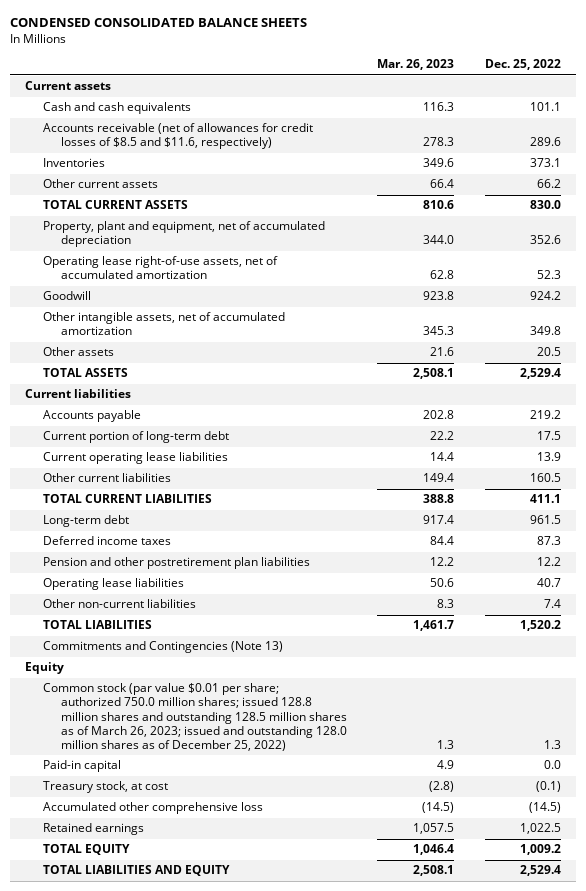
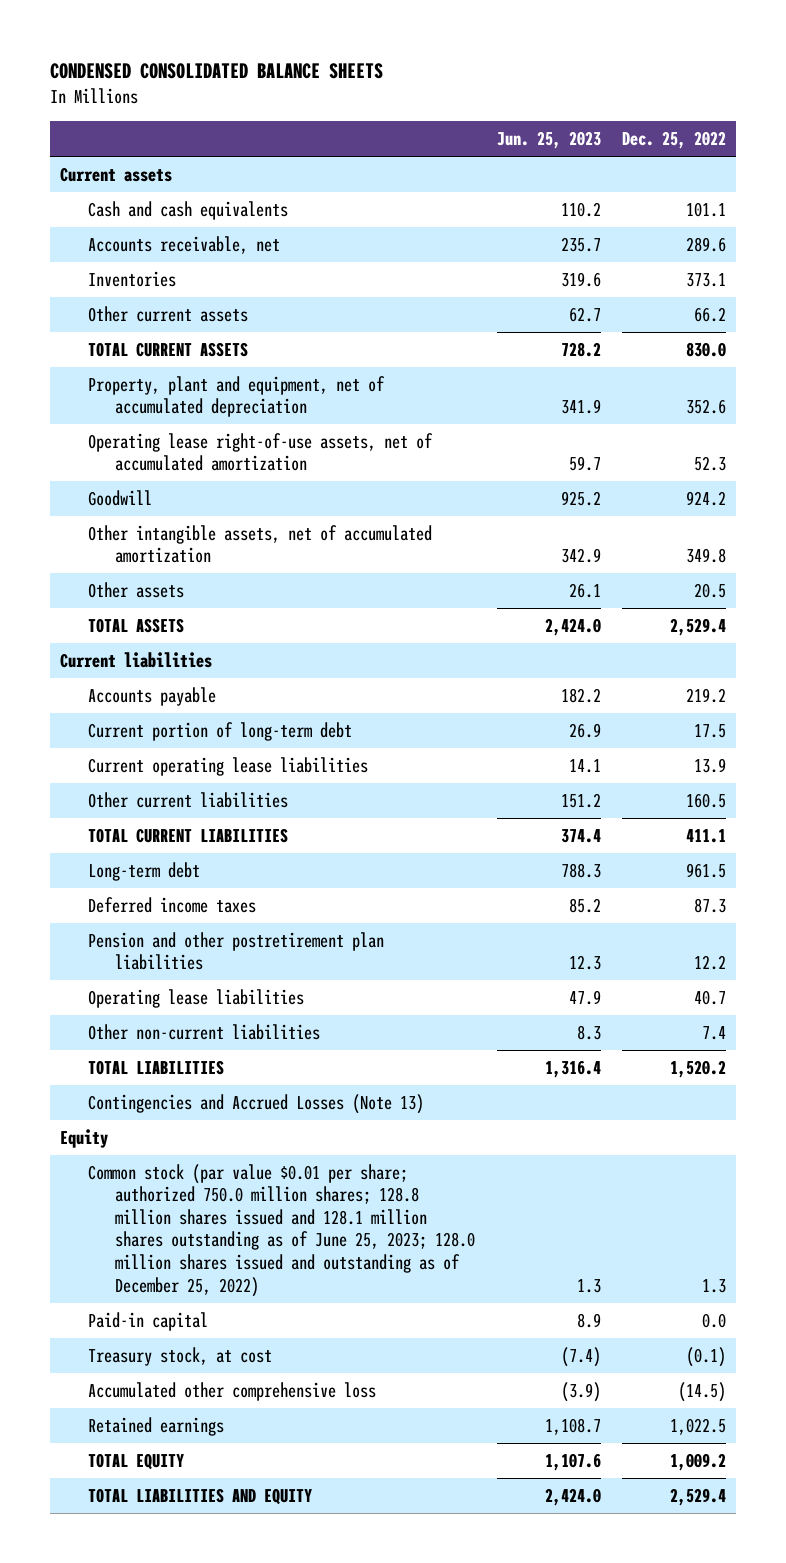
[377,59,455,71] Mar. 26, 2023 -> none
none -> [496,131,601,150] Jun. 25, 2023
[42,123,313,150] Accounts receivable (net of allowances for credit losses of $8.5 and $11.6, respectively) -> [87,235,280,254] Accounts receivable, net
[42,641,283,654] Commitments and Contingencies (Note 13) -> [87,1093,424,1114] Contingencies and Accrued Losses (Note 13)
[42,683,348,751] Common stock (par value $0.01 per share; authorized 750.0 million shares; issued 128.8 million shares and outstanding 128.5 million shares as of March 26, 2023; issued and outstanding 128.0 million shares as of December 25, 2022) -> [87,1163,476,1297] Common stock (par value $0.01 per share; authorized 750.0 million shares; 128.8 million shares issued and 128.1 million shares outstanding as of June 25, 2023; 128.0 million shares issued and outstanding as of December 25, 2022)

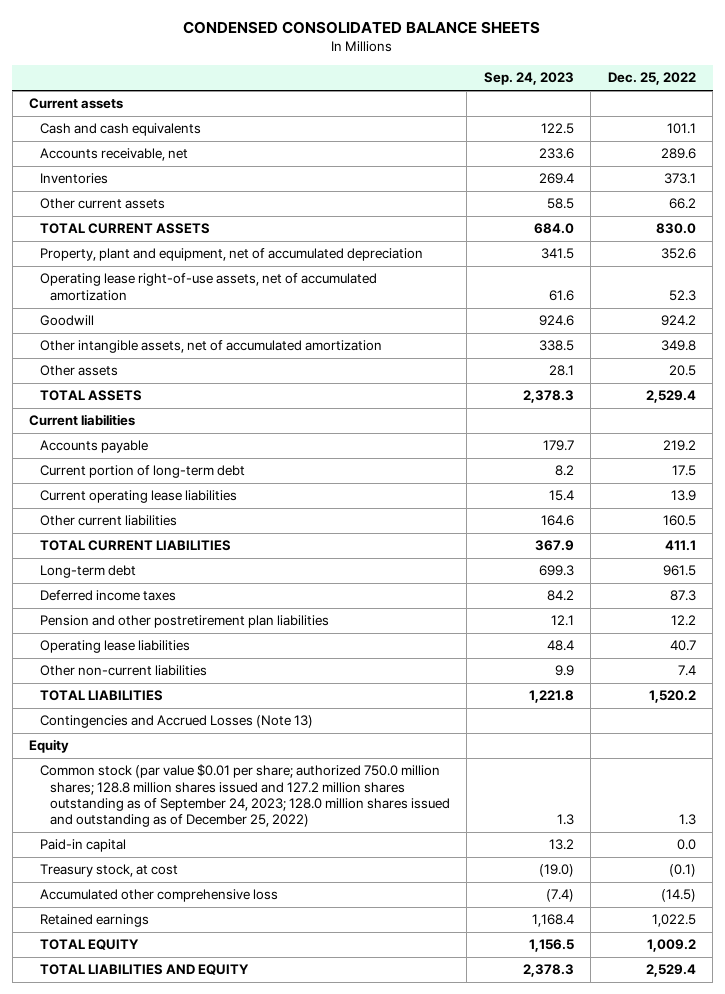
[496,131,601,150] Jun. 25, 2023 -> none
none -> [483,72,574,86] Sep. 24, 2023
[87,1163,476,1297] Common stock (par value $0.01 per share; authorized 750.0 million shares; 128.8 million shares issued and 128.1 million shares outstanding as of June 25, 2023; 128.0 million shares issued and outstanding as of December 25, 2022) -> [39,764,450,828] Common stock (par value $0.01 per share; authorized 750.0 million shares; 128.8 million shares issued and 127.2 million shares outstanding as of September 24, 2023; 128.0 million shares issued and outstanding as of December 25, 2022)

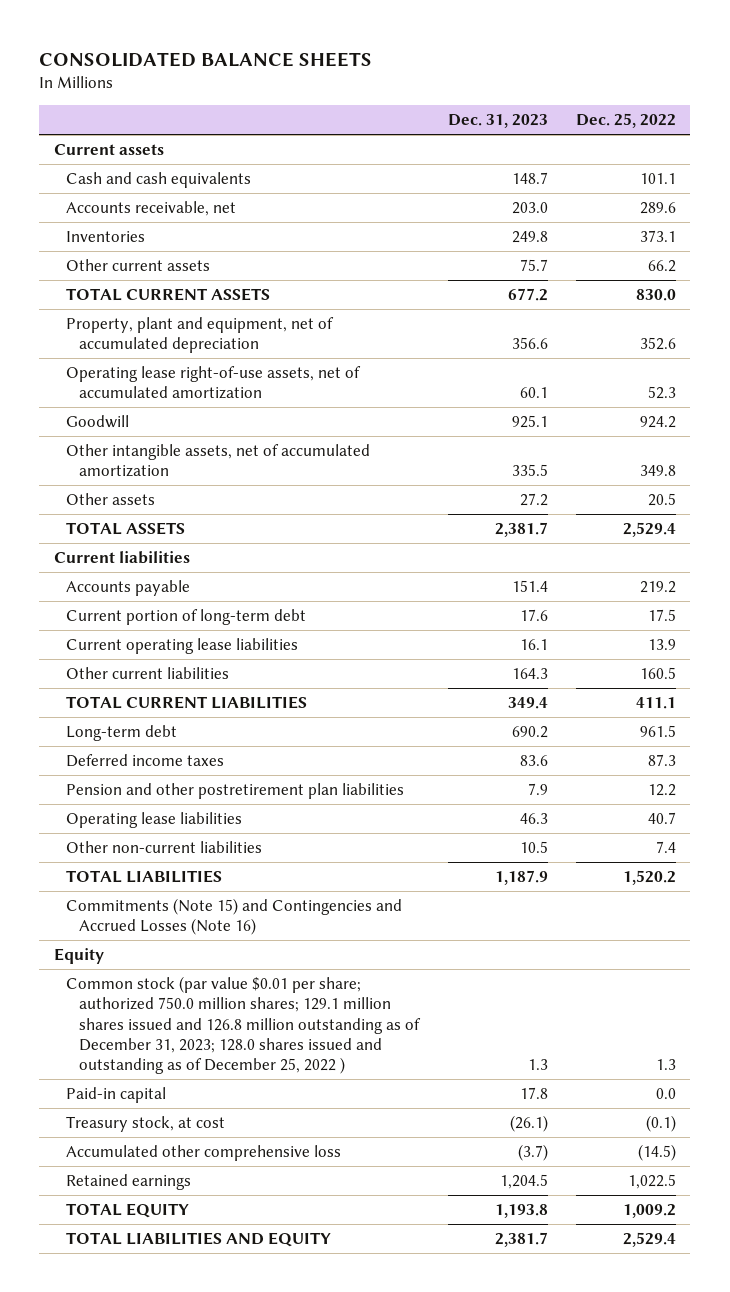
[183,21,541,35] CONDENSED CONSOLIDATED BALANCE SHEETS -> [39,51,373,67] CONSOLIDATED BALANCE SHEETS
[483,72,574,86] Sep. 24, 2023 -> none
none -> [447,114,548,129] Dec. 31, 2023
[39,715,313,729] Contingencies and Accrued Losses (Note 13) -> [66,897,403,936] Commitments (Note 15) and Contingencies and Accrued Losses (Note 16)
[39,764,450,828] Common stock (par value $0.01 per share; authorized 750.0 million shares; 128.8 million shares issued and 127.2 million shares outstanding as of September 24, 2023; 128.0 million shares issued and outstanding as of December 25, 2022) -> [66,975,422,1075] Common stock (par value $0.01 per share; authorized 750.0 million shares; 129.1 million shares issued and 126.8 million outstanding as of December 31, 2023; 128.0 shares issued and outstanding as of December 25, 2022 )

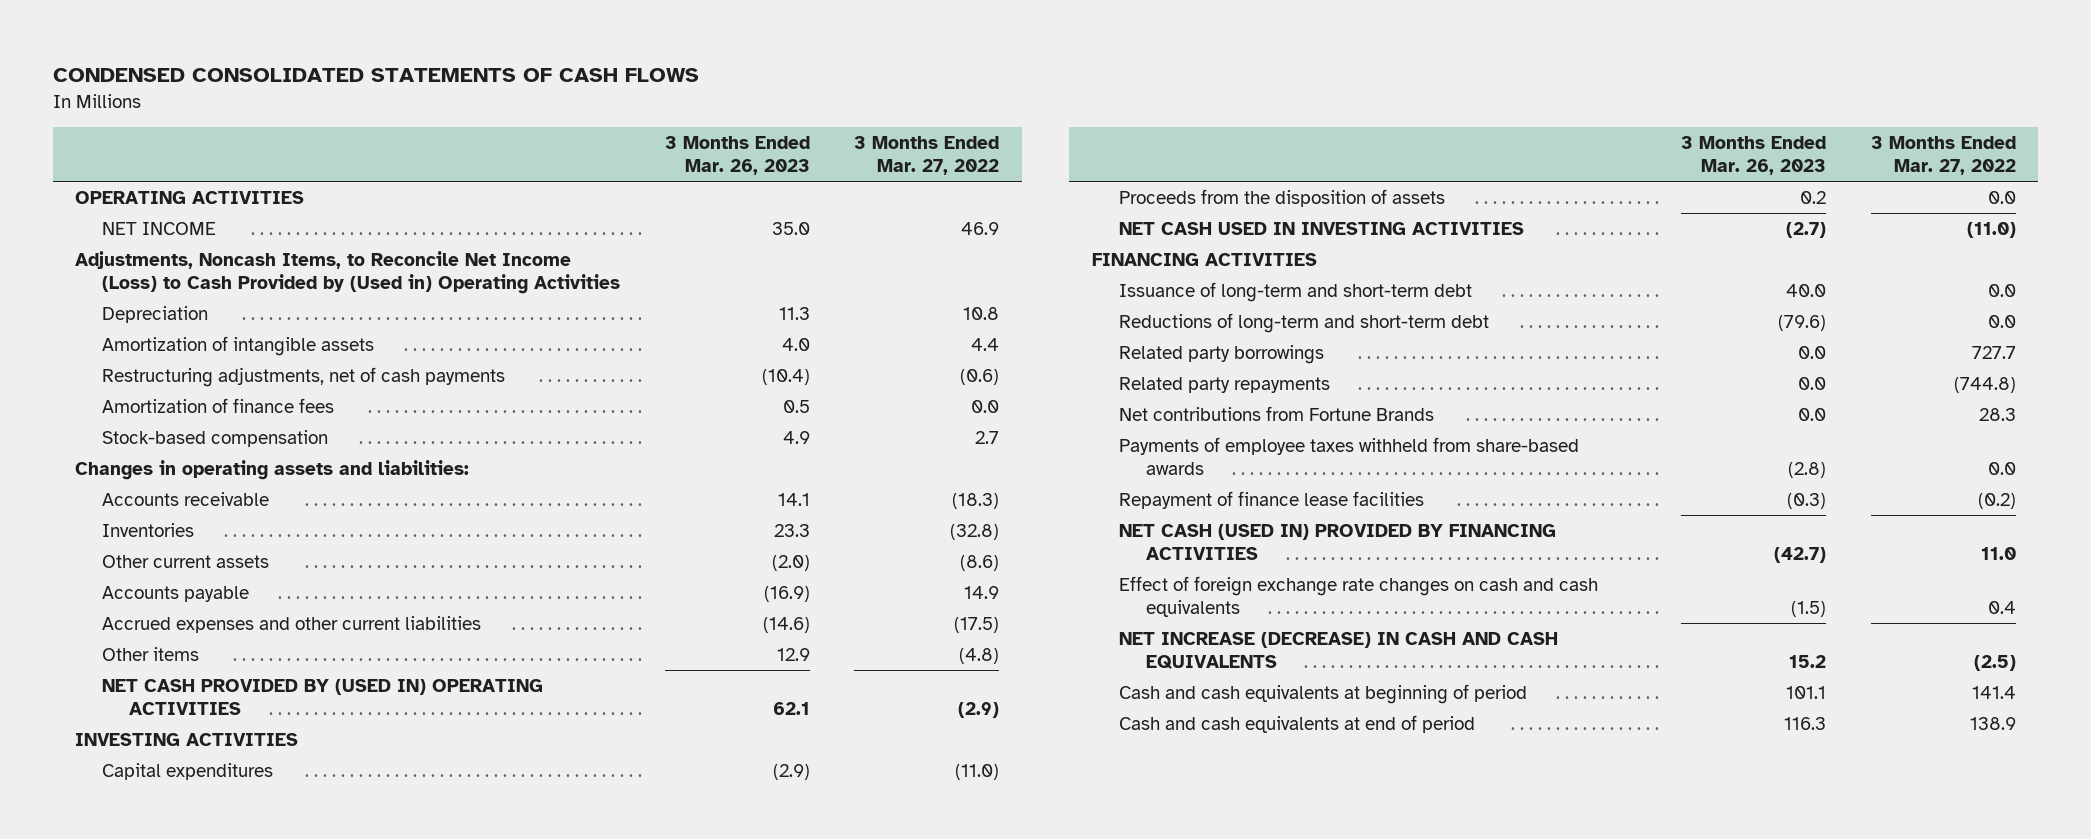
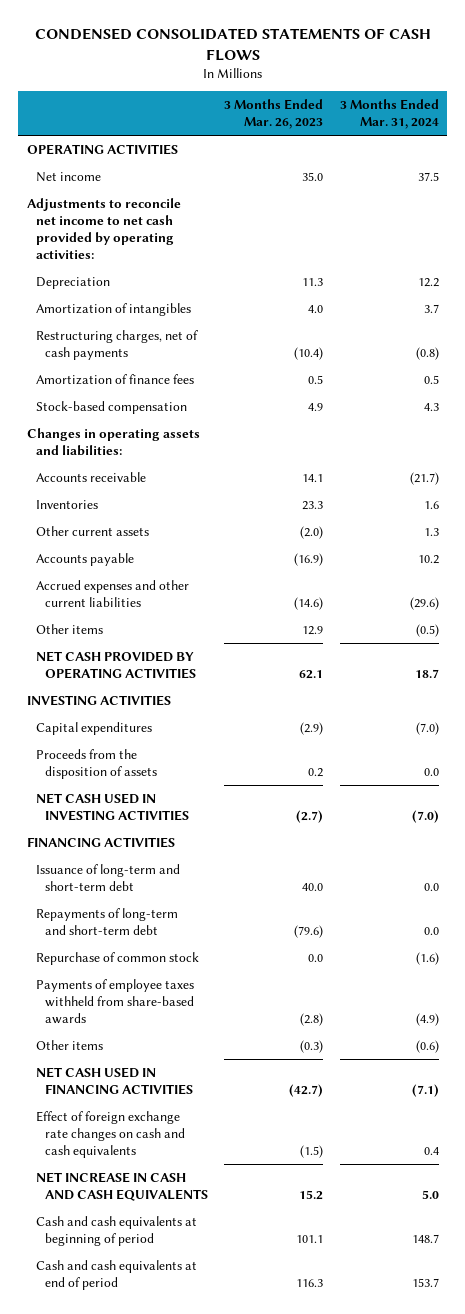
[854,136,1000,176] 3 Months Ended Mar. 27, 2022 -> none
none -> [339,99,439,130] 3 Months Ended Mar. 31, 2024
[101,222,216,236] NET INCOME -> [35,172,101,183] Net income
[74,251,620,295] Adjustments, Noncash Items, to Reconcile Net Income (Loss) to Cash Provided by (Used in) Operating Activities -> [26,198,181,259] Adjustments to reconcile net income to net cash provided by operating activities:
[101,336,374,357] Amortization of intangible assets -> [35,303,191,317] Amortization of intangibles
[101,367,505,388] Restructuring adjustments, net of cash payments -> [35,330,198,360] Restructuring charges, net of cash payments
[101,679,543,716] NET CASH PROVIDED BY (USED IN) OPERATING ACTIVITIES -> [35,651,197,679] NET CASH PROVIDED BY OPERATING ACTIVITIES
[1118,345,1324,365] Related party borrowings -> none
[1118,377,1330,394] Related party repayments -> none
[1118,406,1434,422] Net contributions from Fortune Brands -> none
[1118,313,1489,334] Reductions of long-term and short-term debt -> [35,908,178,935] Repayments of long-term and short-term debt
none -> [35,952,199,966] Repurchase of common stock
[1118,491,1424,510] Repayment of finance lease facilities -> none
none -> [35,1040,103,1051] Other items
[1118,524,1556,561] NET CASH (USED IN) PROVIDED BY FINANCING ACTIVITIES -> [35,1067,194,1095] NET CASH USED IN FINANCING ACTIVITIES
[1118,632,1558,670] NET INCREASE (DECREASE) IN CASH AND CASH EQUIVALENTS -> [35,1172,209,1201] NET INCREASE IN CASH AND CASH EQUIVALENTS

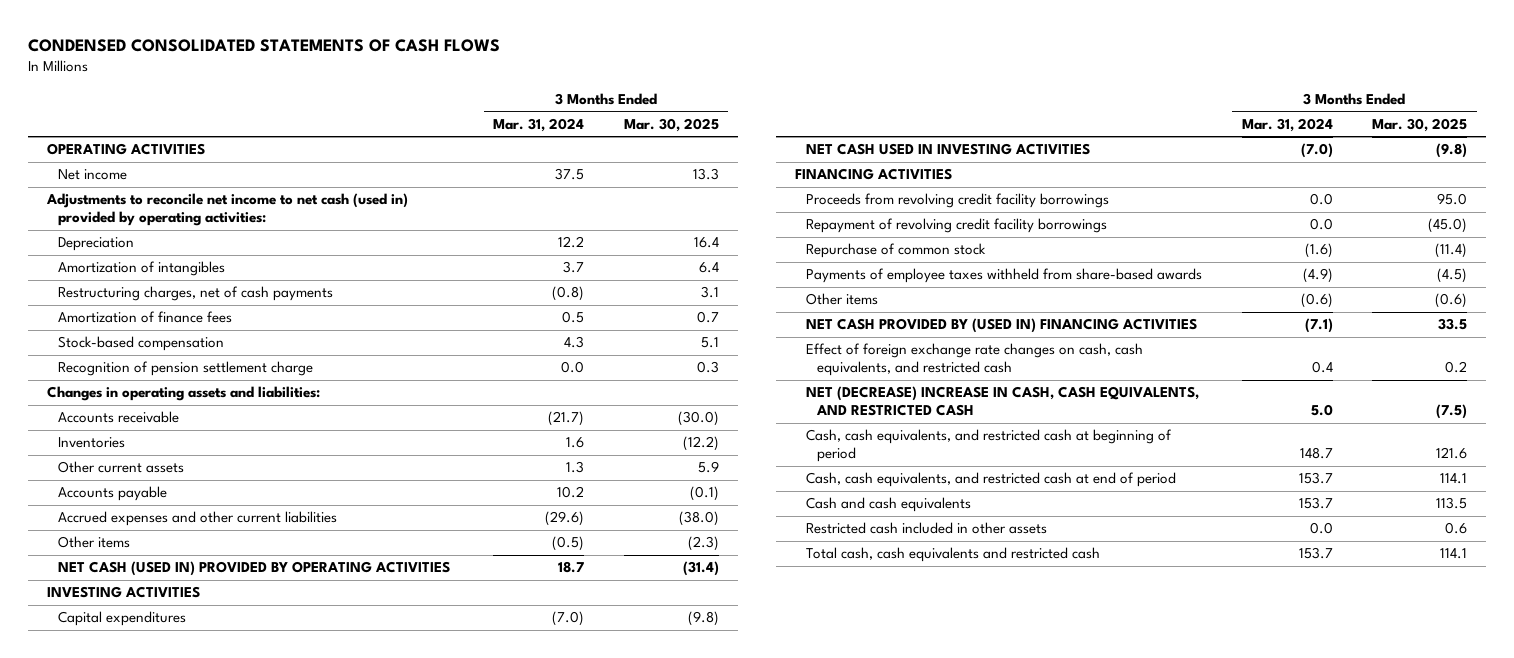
[224,99,324,130] 3 Months Ended Mar. 26, 2023 -> none
none -> [623,117,719,132] Mar. 30, 2025
[26,198,181,259] Adjustments to reconcile net income to net cash provided by operating activities: -> [46,193,409,227] Adjustments to reconcile net income to net cash (used in) provided by operating activities:
none -> [58,361,314,377] Recognition of pension settlement charge
[35,651,197,679] NET CASH PROVIDED BY OPERATING ACTIVITIES -> [58,561,451,577] NET CASH (USED IN) PROVIDED BY OPERATING ACTIVITIES
[35,749,158,779] Proceeds from the disposition of assets -> none
[35,864,180,891] Issuance of long-term and short-term debt -> none
none -> [806,193,1110,209] Proceeds from revolving credit facility borrowings
[35,908,178,935] Repayments of long-term and short-term debt -> [806,218,1108,234] Repayment of revolving credit facility borrowings
[35,1067,194,1095] NET CASH USED IN FINANCING ACTIVITIES -> [806,318,1198,334] NET CASH PROVIDED BY (USED IN) FINANCING ACTIVITIES
[35,1111,186,1158] Effect of foreign exchange rate changes on cash and cash equivalents -> [806,343,1144,377] Effect of foreign exchange rate changes on cash, cash equivalents, and restricted cash
[35,1172,209,1201] NET INCREASE IN CASH AND CASH EQUIVALENTS -> [806,386,1200,417] NET (DECREASE) INCREASE IN CASH, CASH EQUIVALENTS, AND RESTRICTED CASH
[35,1216,197,1246] Cash and cash equivalents at beginning of period -> [806,429,1173,463] Cash, cash equivalents, and restricted cash at beginning of period
[35,1260,197,1290] Cash and cash equivalents at end of period -> [806,472,1177,488] Cash, cash equivalents, and restricted cash at end of period
none -> [806,497,972,513] Cash and cash equivalents
none -> [806,522,1048,535] Restricted cash included in other assets
none -> [806,547,1101,563] Total cash, cash equivalents and restricted cash

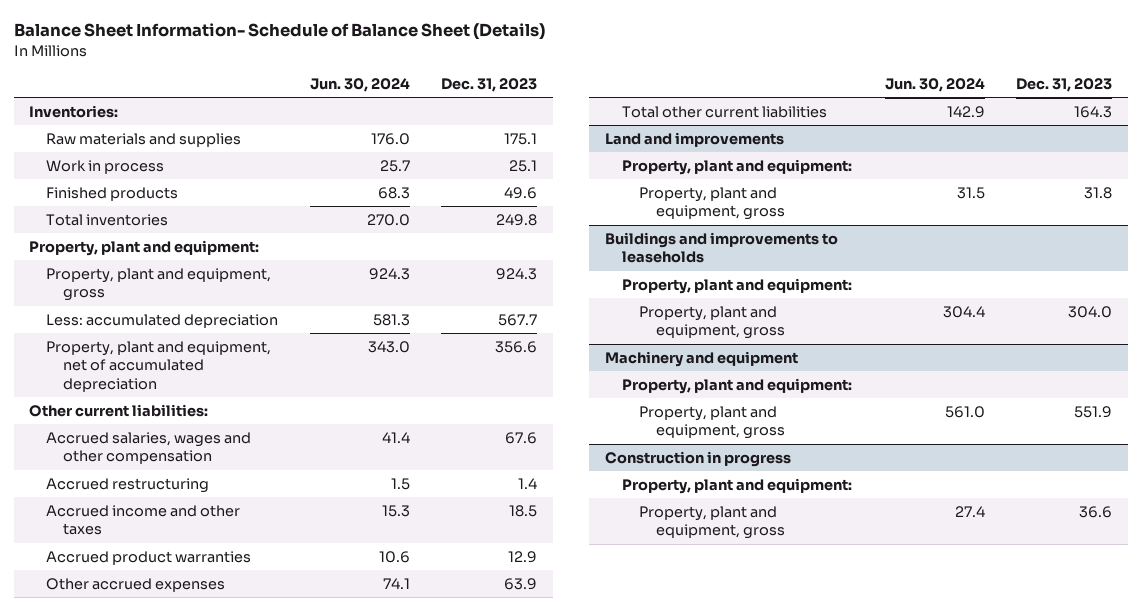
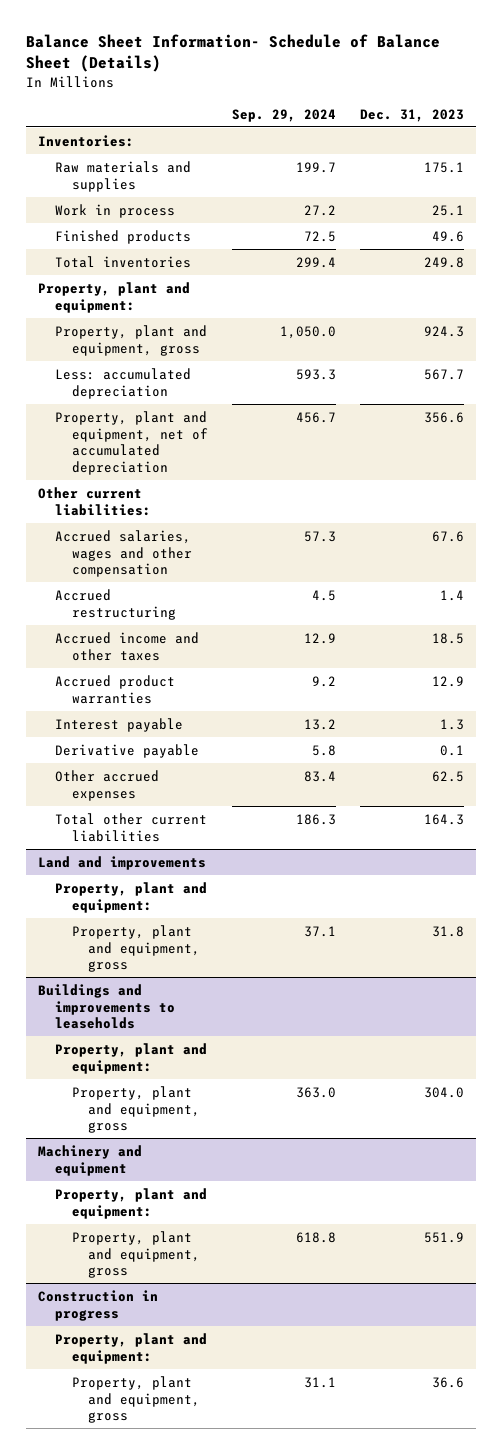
[309,78,410,93] Jun. 30, 2024 -> none
none -> [231,108,336,122] Sep. 29, 2024
none -> [54,717,183,732] Interest payable
none -> [54,743,199,758] Derivative payable
[503,577,537,590] 63.9 -> [432,770,465,782] 62.5

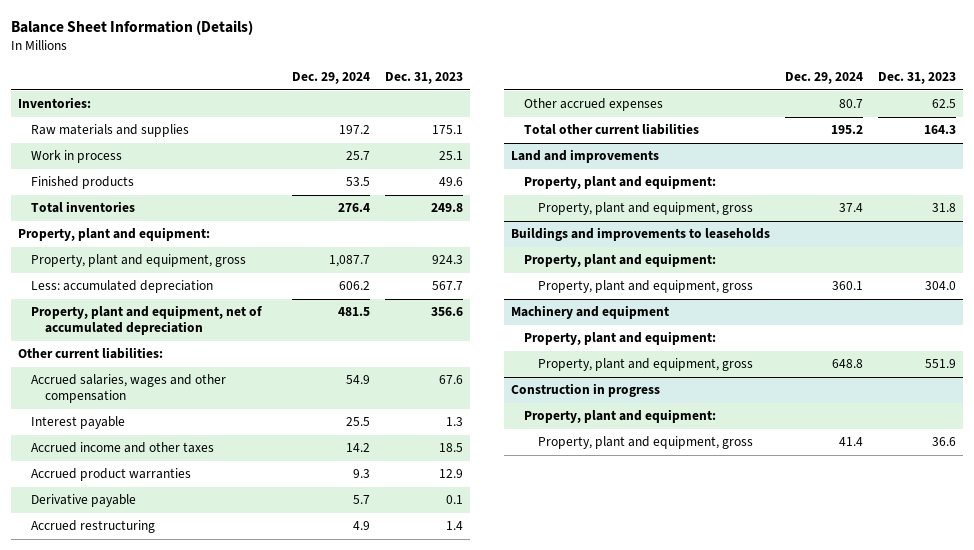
[25,34,440,73] Balance Sheet Information- Schedule of Balance Sheet (Details) -> [10,20,253,36] Balance Sheet Information (Details)
[231,108,336,122] Sep. 29, 2024 -> none
none -> [292,72,371,85] Dec. 29, 2024
[54,717,183,732] Interest payable -> [31,416,126,430] Interest payable
[54,588,176,620] Accrued restructuring -> [31,520,156,534] Accrued restructuring

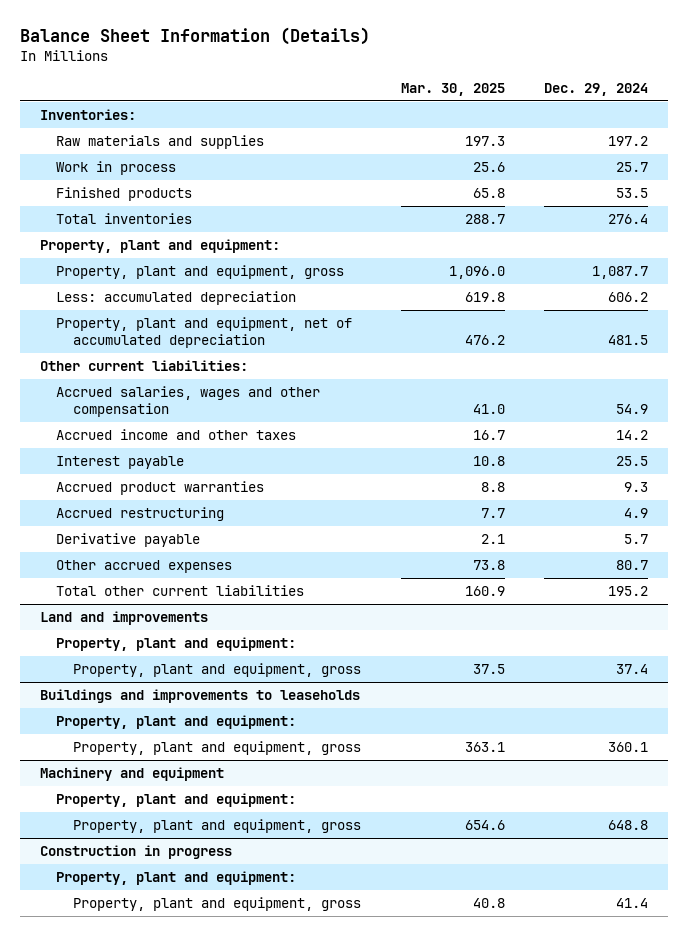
[384,72,463,85] Dec. 31, 2023 -> none
none -> [400,83,505,97] Mar. 30, 2025
[31,416,126,430] Interest payable -> [56,455,185,469] Interest payable
[31,494,137,508] Derivative payable -> [56,532,201,547] Derivative payable

